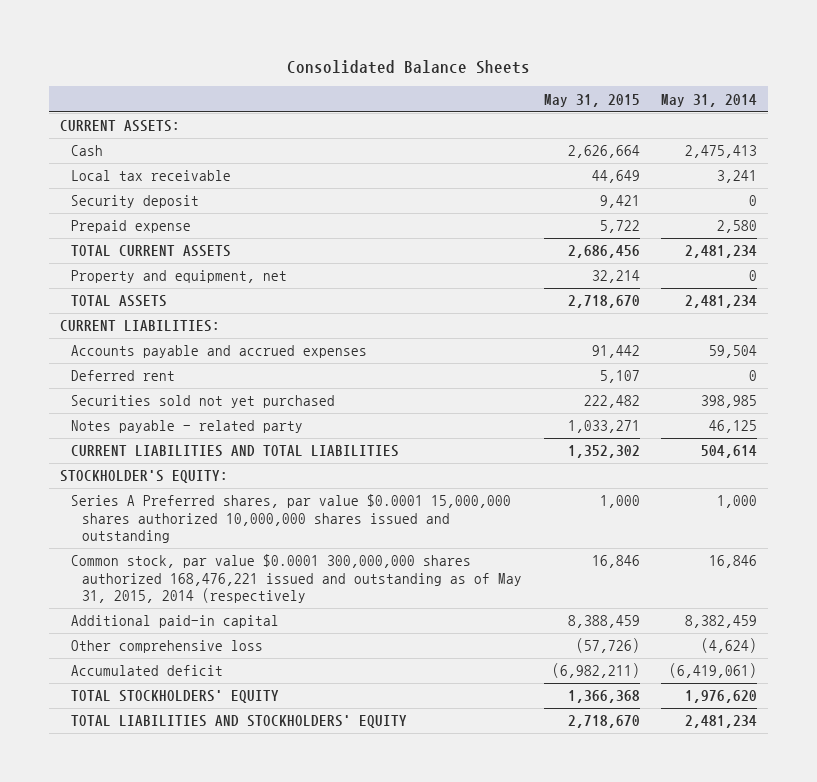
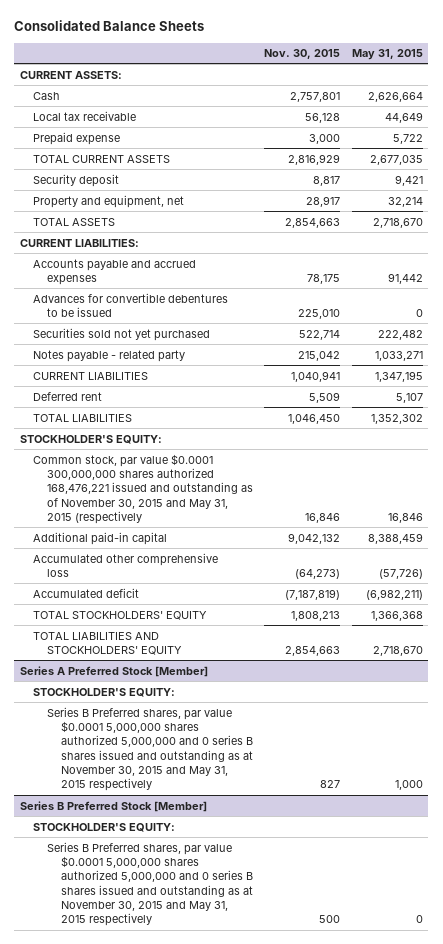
[661,93,758,107] May 31, 2014 -> none
none -> [264,49,341,60] Nov. 30, 2015
[567,245,640,259] 2,686,456 -> [369,154,423,165] 2,677,035
[71,195,200,209] Security deposit -> [33,173,120,187] Security deposit
none -> [33,292,229,317] Advances for convertible debentures to be issued
none -> [33,371,149,380] CURRENT LIABILITIES
[71,370,176,382] Deferred rent -> [33,391,103,401] Deferred rent
[71,445,400,458] CURRENT LIABILITIES AND TOTAL LIABILITIES -> [33,413,133,422] TOTAL LIABILITIES
[71,494,512,543] Series A Preferred shares, par value $0.0001 15,000,000 shares authorized 10,000,000 shares issued and outstanding -> none
[71,554,523,603] Common stock, par value $0.0001 300,000,000 shares authorized 168,476,221 issued and outstanding as of May 31, 2015, 2014 (respectively -> [33,453,254,524] Common stock, par value $0.0001 300,000,000 shares authorized 168,476,221 issued and outstanding as of November 30, 2015 and May 31, 2015 (respectively
[71,640,264,654] Other comprehensive loss -> [33,552,219,577] Accumulated other comprehensive loss
none -> [19,665,208,677] Series A Preferred Stock [Member]
none -> [33,687,176,697] STOCKHOLDER'S EQUITY:
none -> [47,706,253,792] Series B Preferred shares, par value $0.0001 5,000,000 shares authorized 5,000,000 and 0 series B shares issued and outstanding as at November 30, 2015 and May 31, 2015 respectively
none -> [19,800,207,812] Series B Preferred Stock [Member]
none -> [33,822,176,832] STOCKHOLDER'S EQUITY:
none -> [47,841,253,927] Series B Preferred shares, par value $0.0001 5,000,000 shares authorized 5,000,000 and 0 series B shares issued and outstanding as at November 30, 2015 and May 31, 2015 respectively

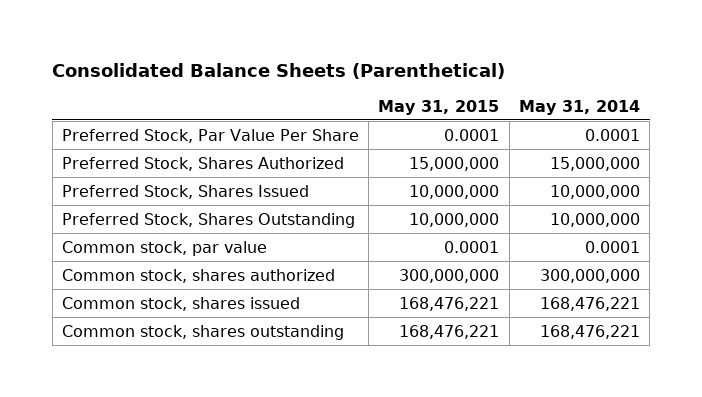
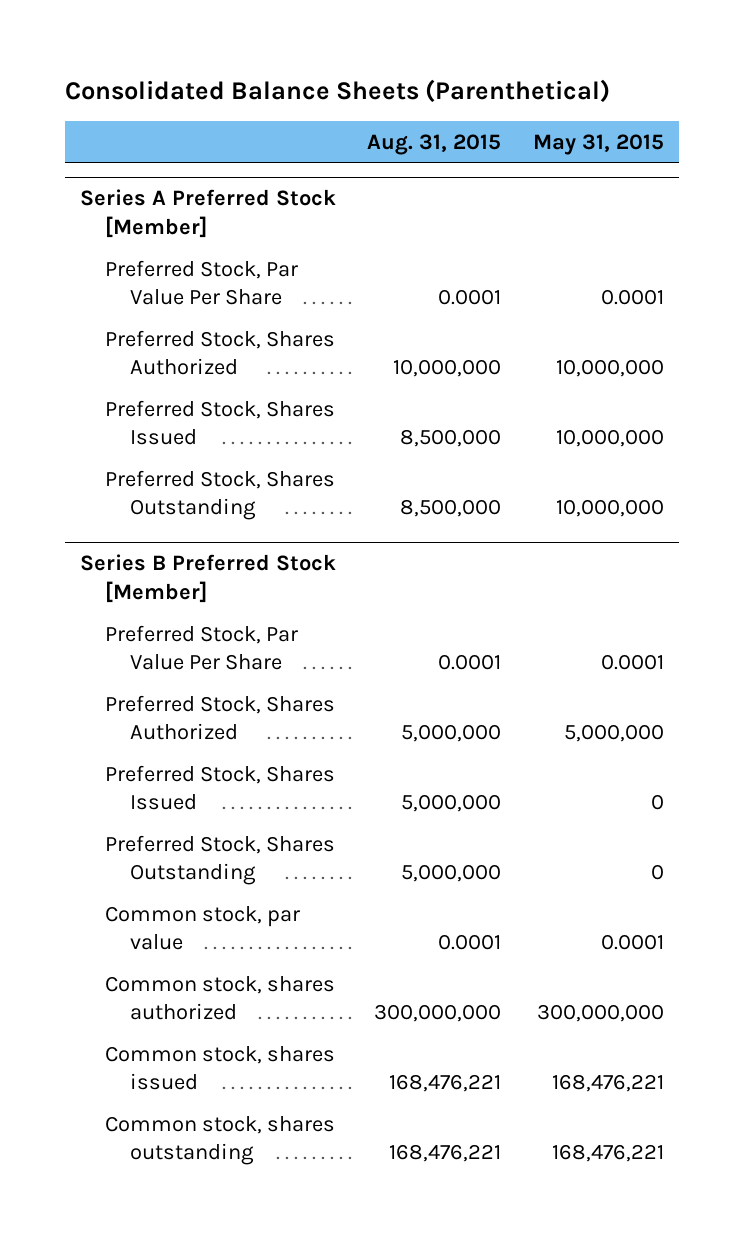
[518,99,640,115] May 31, 2014 -> none
none -> [367,133,502,155] Aug. 31, 2015
none -> [80,189,337,238] Series A Preferred Stock [Member]
[409,156,500,171] 15,000,000 -> [555,359,664,378] 10,000,000
none -> [80,554,337,603] Series B Preferred Stock [Member]
none -> [105,624,299,671] Preferred Stock, Par Value Per Share
none -> [105,694,336,741] Preferred Stock, Shares Authorized
none -> [105,764,336,811] Preferred Stock, Shares Issued
none -> [105,834,336,886] Preferred Stock, Shares Outstanding

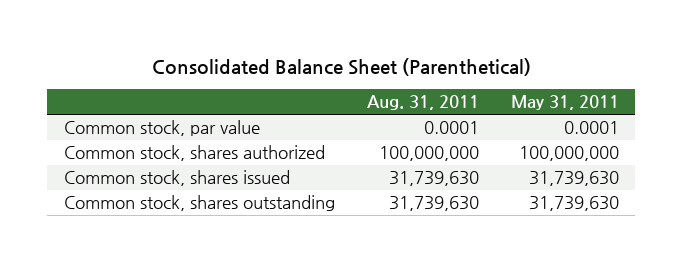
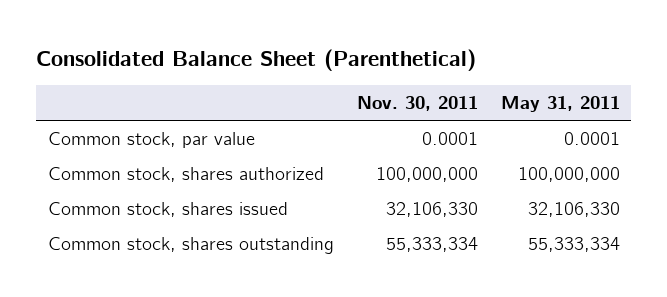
[366,95,479,111] Aug. 31, 2011 -> none
none -> [356,96,478,112] Nov. 30, 2011
[529,171,620,187] 31,739,630 -> [527,202,620,218] 32,106,330
[529,196,620,212] 31,739,630 -> [527,237,620,253] 55,333,334

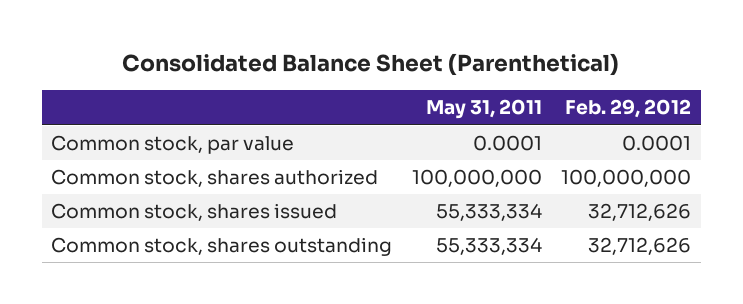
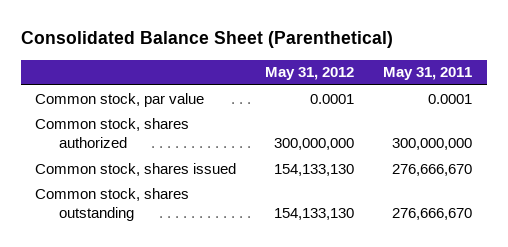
[565,99,692,119] Feb. 29, 2012 -> none
none -> [265,67,355,81] May 31, 2012
[411,169,542,188] 100,000,000 -> [392,138,473,151] 300,000,000
[435,203,542,222] 55,333,334 -> [392,163,473,176] 276,666,670
[435,237,542,256] 55,333,334 -> [392,208,473,221] 276,666,670

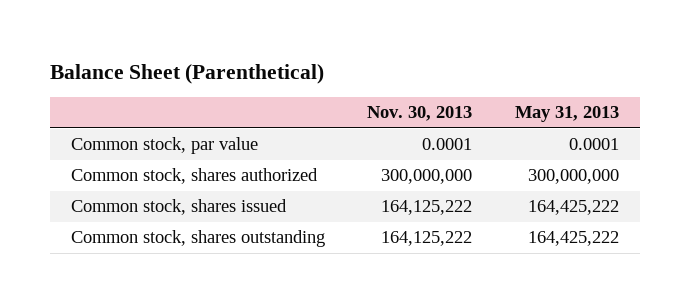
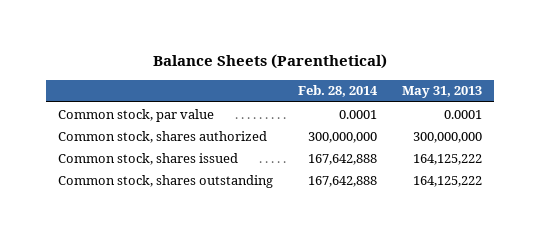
[49,63,324,84] Balance Sheet (Parenthetical) -> [153,54,388,70] Balance Sheets (Parenthetical)
[367,106,473,122] Nov. 30, 2013 -> none
none -> [298,85,379,98] Feb. 28, 2014
[527,200,619,216] 164,425,222 -> [412,153,482,165] 164,125,222
[527,231,619,247] 164,425,222 -> [412,175,482,187] 164,125,222

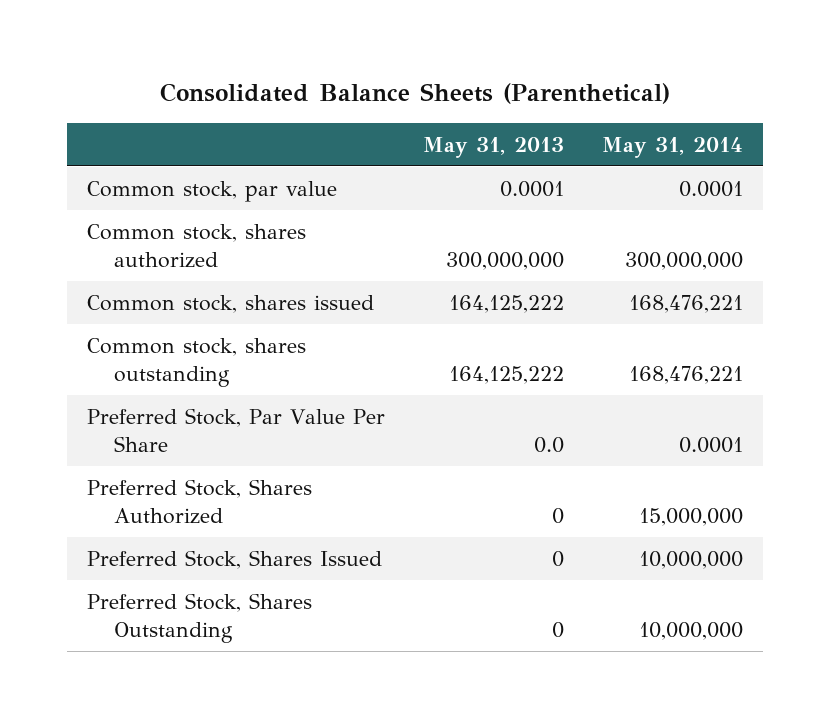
[153,54,388,70] Balance Sheets (Parenthetical) -> [159,83,670,105] Consolidated Balance Sheets (Parenthetical)
[298,85,379,98] Feb. 28, 2014 -> none
none -> [602,136,744,158] May 31, 2014
none -> [86,408,385,452] Preferred Stock, Par Value Per Share
none -> [86,479,312,524] Preferred Stock, Shares Authorized
none -> [86,550,382,570] Preferred Stock, Shares Issued
none -> [86,593,312,643] Preferred Stock, Shares Outstanding

